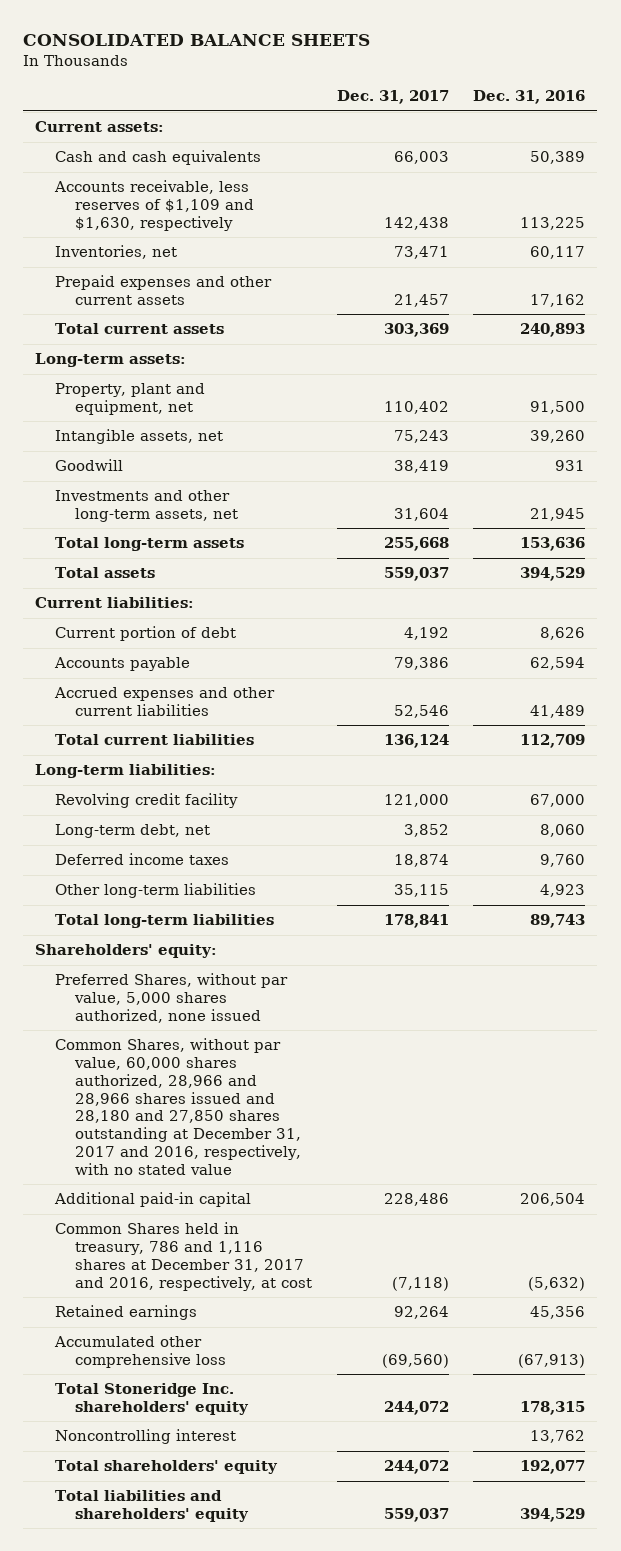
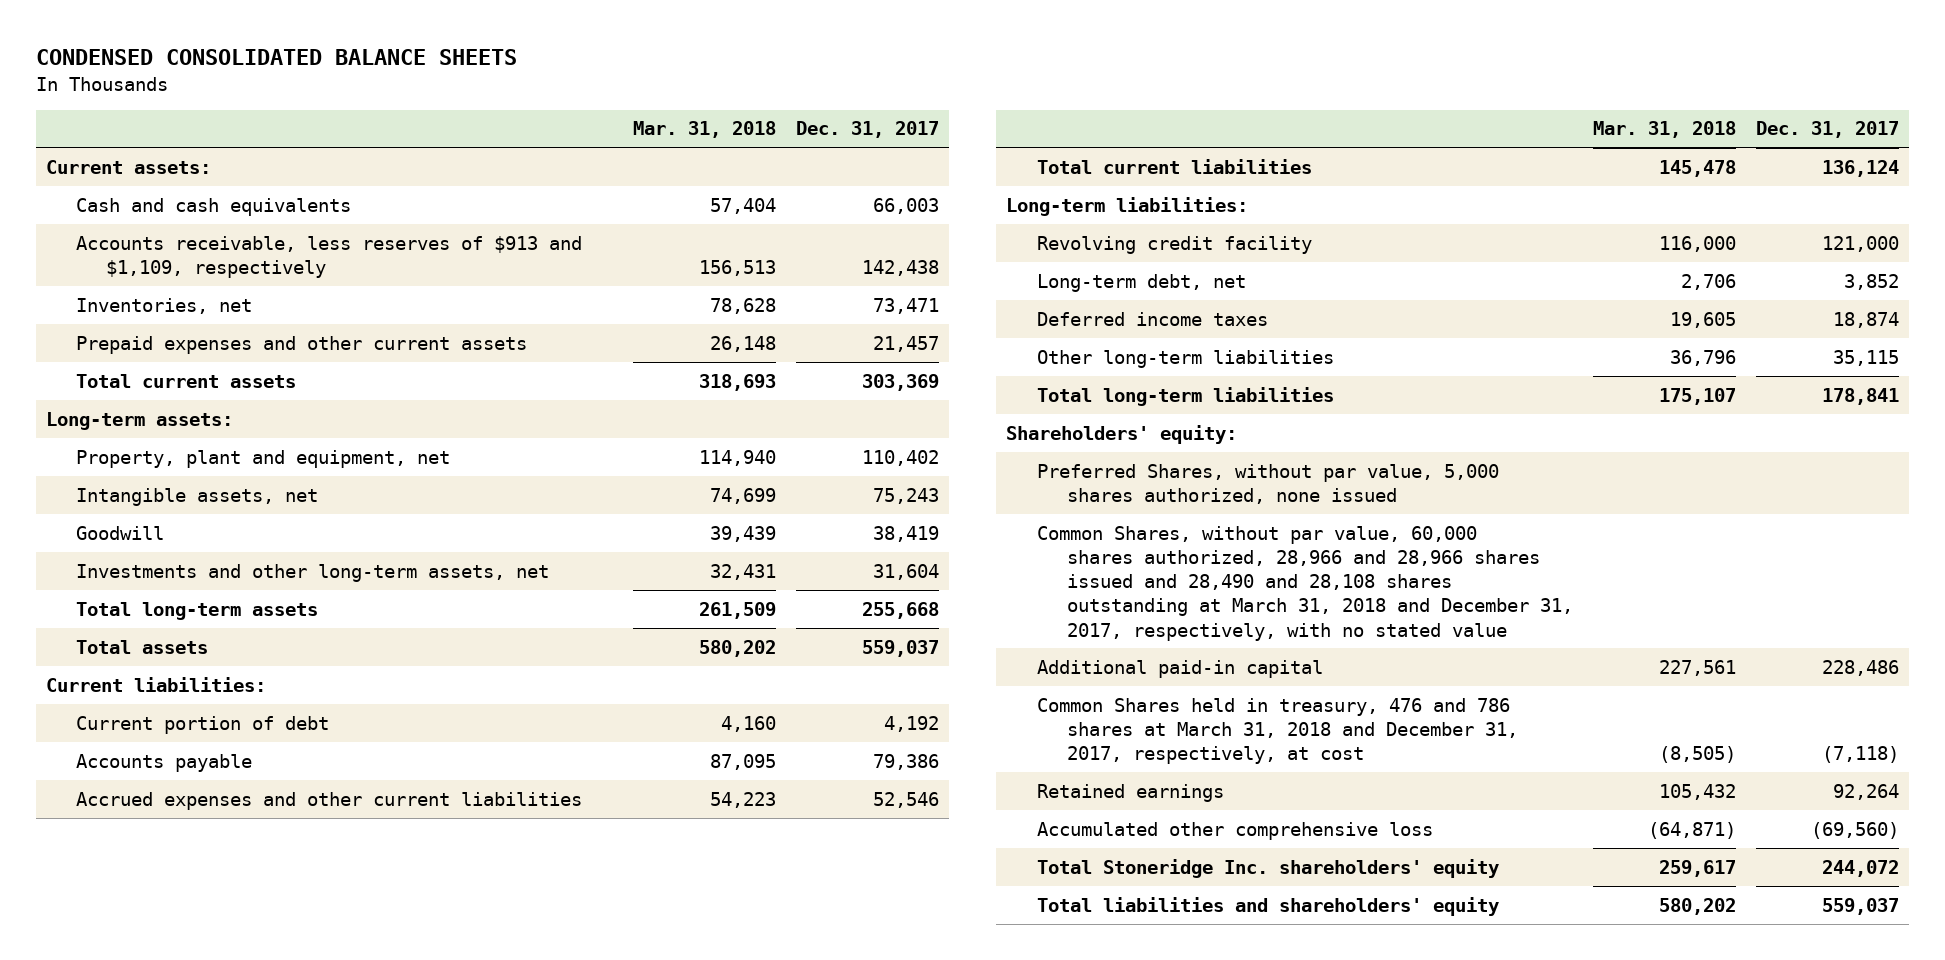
[23,34,371,47] CONSOLIDATED BALANCE SHEETS -> [35,49,517,66] CONDENSED CONSOLIDATED BALANCE SHEETS
[473,90,586,105] Dec. 31, 2016 -> none
none -> [632,121,776,139] Mar. 31, 2018
[54,180,255,231] Accounts receivable, less reserves of $1,109 and $1,630, respectively -> [76,235,583,278] Accounts receivable, less reserves of $913 and $1,109, respectively
[55,1038,302,1175] Common Shares, without par value, 60,000 shares authorized, 28,966 and 28,966 shares issued and 28,180 and 27,850 shares outstanding at December 31, 2017 and 2016, respectively, with no stated value -> [1036,525,1573,641] Common Shares, without par value, 60,000 shares authorized, 28,966 and 28,966 shares issued and 28,490 and 28,108 shares outstanding at March 31, 2018 and December 31, 2017, respectively, with no stated value
[55,1222,313,1291] Common Shares held in treasury, 786 and 1,116 shares at December 31, 2017 and 2016, respectively, at cost -> [1036,697,1518,765] Common Shares held in treasury, 476 and 786 shares at March 31, 2018 and December 31, 2017, respectively, at cost
[55,1429,237,1445] Noncontrolling interest -> none
[55,1460,279,1475] Total shareholders' equity -> none

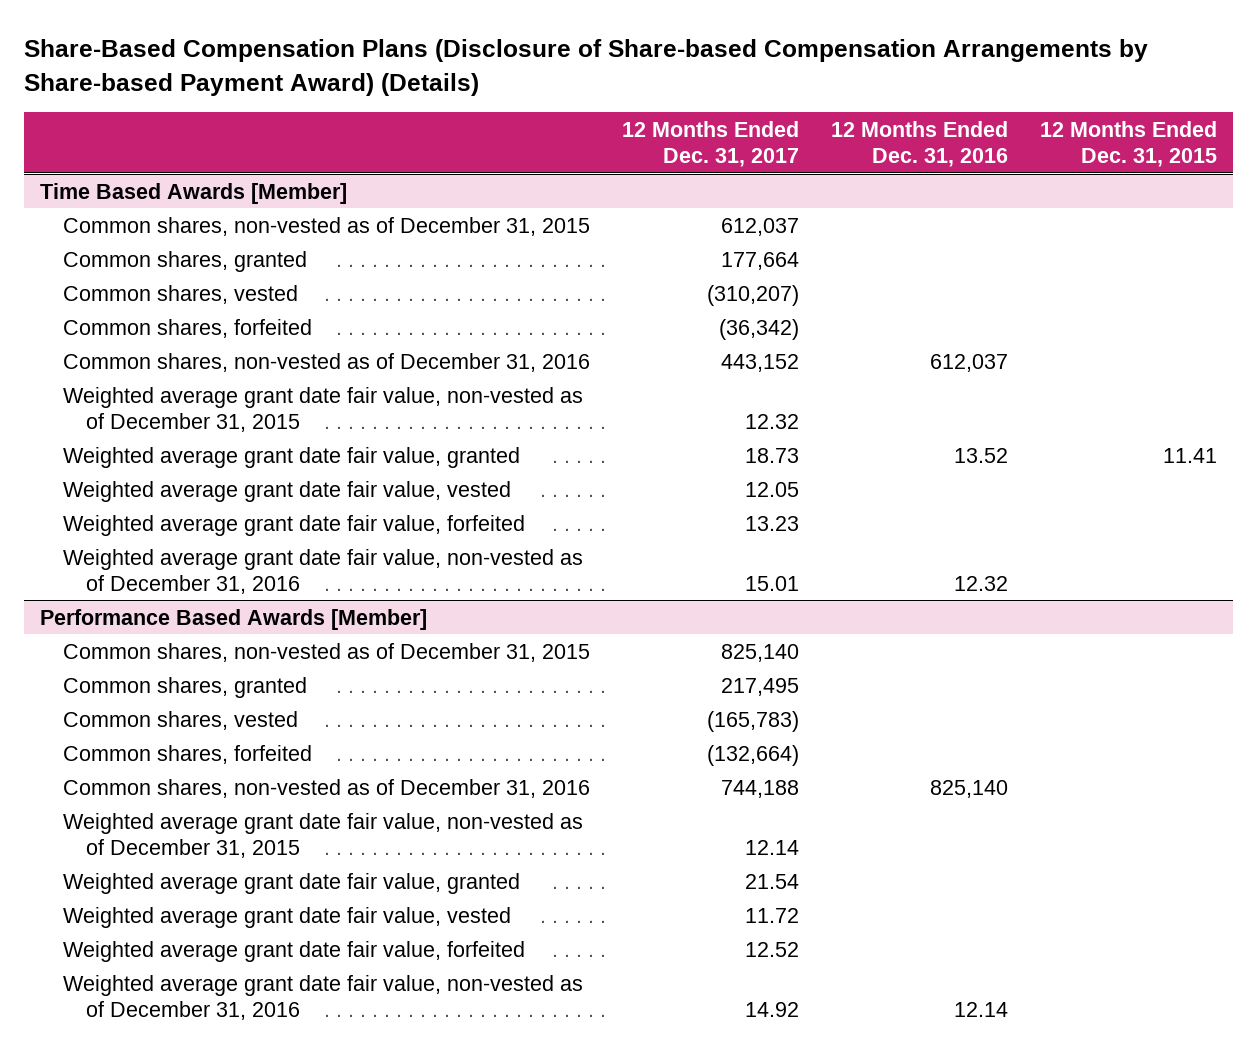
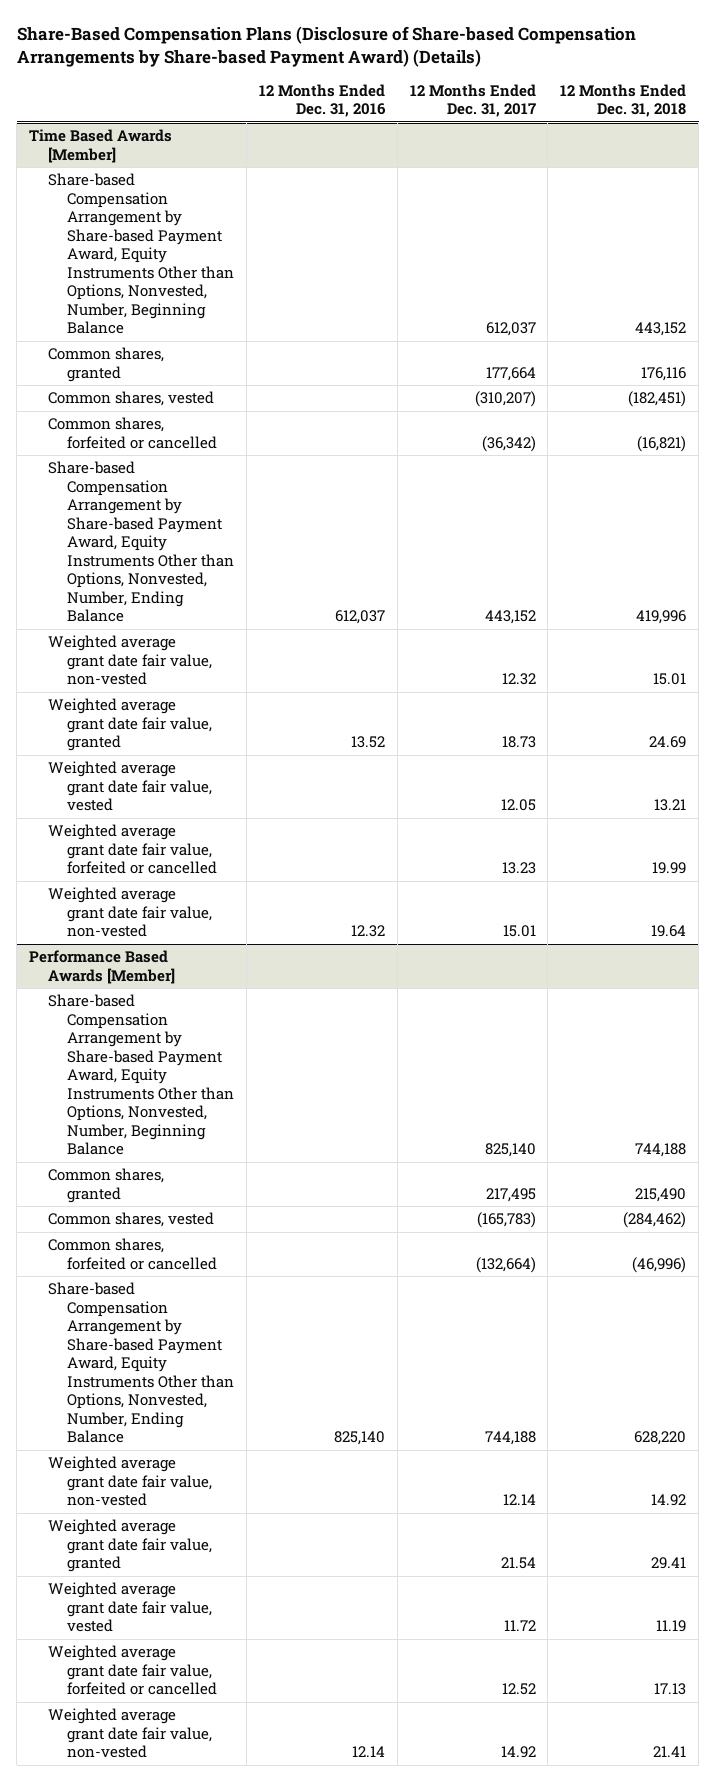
[1039,120,1217,167] 12 Months Ended Dec. 31, 2015 -> none
none -> [560,83,687,118] 12 Months Ended Dec. 31, 2018
[62,216,590,236] Common shares, non-vested as of December 31, 2015 -> [48,173,235,335] Share-based Compensation Arrangement by Share-based Payment Award, Equity Instruments Other than Options, Nonvested, Number, Beginning Balance
[62,318,312,338] Common shares, forfeited -> [48,417,218,449] Common shares, forfeited or cancelled
[62,352,590,372] Common shares, non-vested as of December 31, 2016 -> [48,461,235,623] Share-based Compensation Arrangement by Share-based Payment Award, Equity Instruments Other than Options, Nonvested, Number, Ending Balance
[62,386,583,432] Weighted average grant date fair value, non-vested as of December 31, 2015 -> [48,635,213,686] Weighted average grant date fair value, non-vested
[62,514,525,536] Weighted average grant date fair value, forfeited -> [48,824,218,875] Weighted average grant date fair value, forfeited or cancelled
[62,548,583,594] Weighted average grant date fair value, non-vested as of December 31, 2016 -> [48,887,213,938] Weighted average grant date fair value, non-vested
[62,642,590,662] Common shares, non-vested as of December 31, 2015 -> [48,994,235,1156] Share-based Compensation Arrangement by Share-based Payment Award, Equity Instruments Other than Options, Nonvested, Number, Beginning Balance
[62,744,312,764] Common shares, forfeited -> [48,1238,218,1270] Common shares, forfeited or cancelled
[62,778,590,798] Common shares, non-vested as of December 31, 2016 -> [48,1282,235,1444] Share-based Compensation Arrangement by Share-based Payment Award, Equity Instruments Other than Options, Nonvested, Number, Ending Balance
[62,812,583,858] Weighted average grant date fair value, non-vested as of December 31, 2015 -> [48,1456,213,1507] Weighted average grant date fair value, non-vested
[62,940,525,962] Weighted average grant date fair value, forfeited -> [48,1645,218,1696] Weighted average grant date fair value, forfeited or cancelled
[62,974,583,1020] Weighted average grant date fair value, non-vested as of December 31, 2016 -> [48,1708,213,1759] Weighted average grant date fair value, non-vested

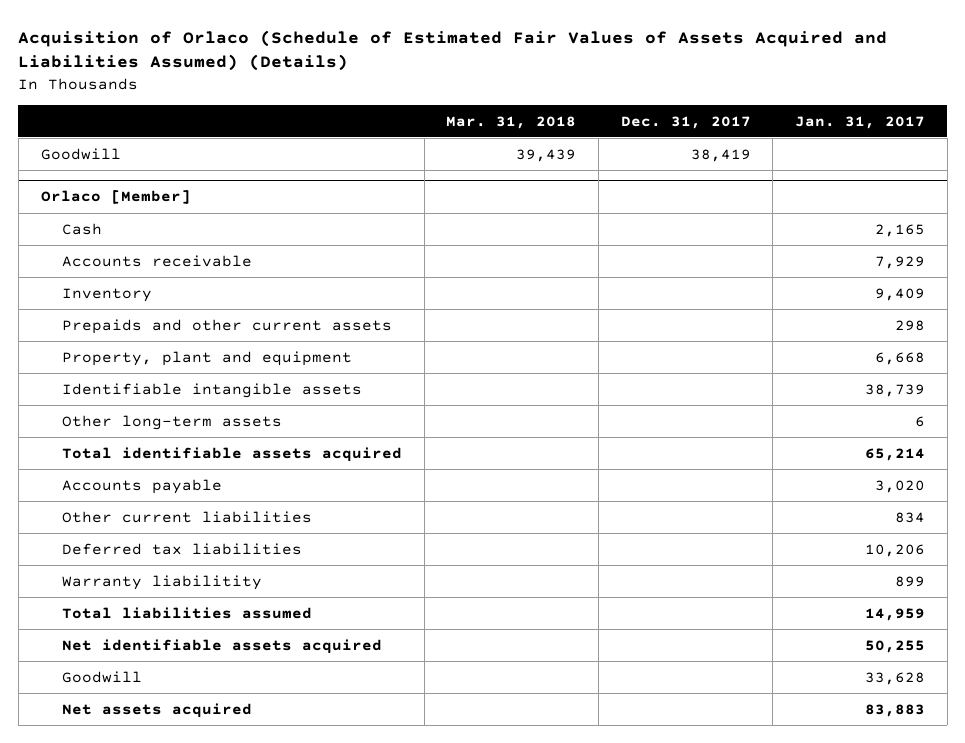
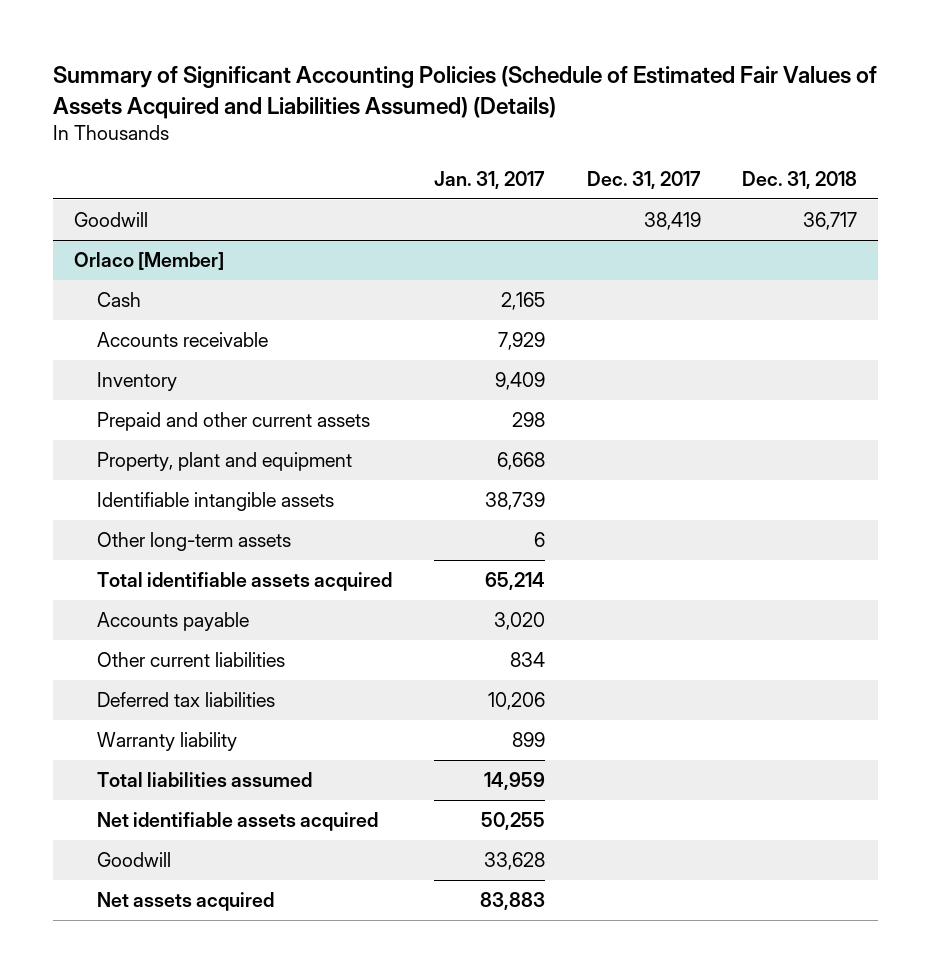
[18,29,888,72] Acquisition of Orlaco (Schedule of Estimated Fair Values of Assets Acquired and Liabilities Assumed) (Details) -> [53,66,878,119] Summary of Significant Accounting Policies (Schedule of Estimated Fair Values of Assets Acquired and Liabilities Assumed) (Details)
[446,115,577,129] Mar. 31, 2018 -> none
none -> [742,171,858,190] Dec. 31, 2018
[61,318,392,334] Prepaids and other current assets -> [97,411,371,431] Prepaid and other current assets
[61,574,262,590] Warranty liabilitity -> [97,731,238,751] Warranty liability

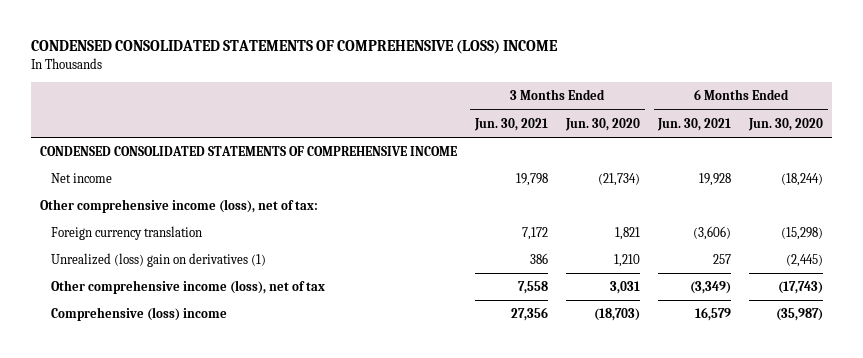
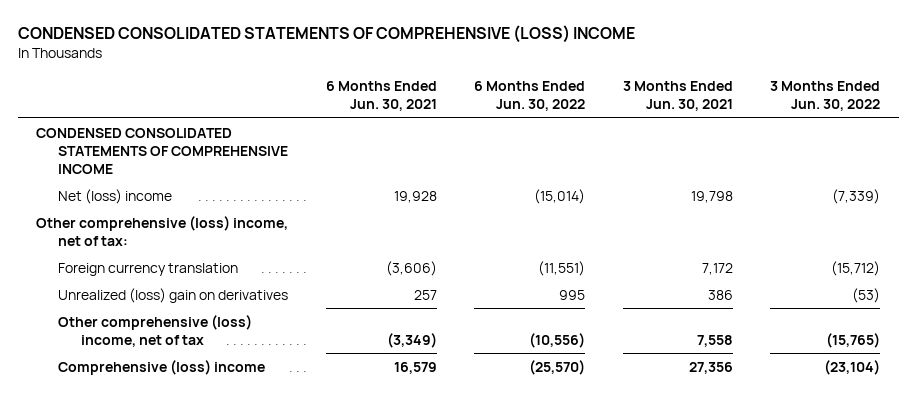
[564,117,640,131] Jun. 30, 2020 -> none
[748,117,824,131] Jun. 30, 2020 -> none
none -> [474,81,586,112] 6 Months Ended Jun. 30, 2022
none -> [770,81,881,112] 3 Months Ended Jun. 30, 2022
[51,173,113,184] Net income -> [58,188,173,204] Net (loss) income
[39,199,318,214] Other comprehensive income (loss), net of tax: -> [36,215,289,246] Other comprehensive (loss) income, net of tax:
[51,253,267,268] Unrealized (loss) gain on derivatives (1) -> [58,287,289,303] Unrealized (loss) gain on derivatives
[51,280,326,295] Other comprehensive income (loss), net of tax -> [58,314,253,347] Other comprehensive (loss) income, net of tax

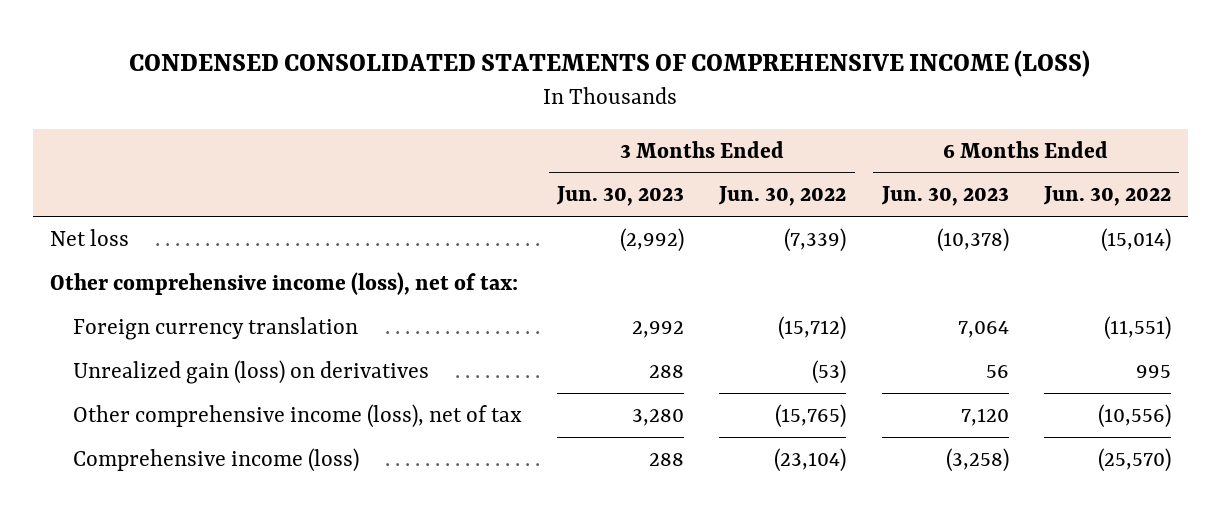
[17,25,635,44] CONDENSED CONSOLIDATED STATEMENTS OF COMPREHENSIVE (LOSS) INCOME -> [129,50,1091,78] CONDENSED CONSOLIDATED STATEMENTS OF COMPREHENSIVE INCOME (LOSS)
[325,81,437,112] 6 Months Ended Jun. 30, 2021 -> none
[622,81,733,112] 3 Months Ended Jun. 30, 2021 -> none
none -> [556,186,685,207] Jun. 30, 2023
none -> [880,186,1009,207] Jun. 30, 2023
[36,127,289,174] CONDENSED CONSOLIDATED STATEMENTS OF COMPREHENSIVE INCOME -> none
[58,188,173,204] Net (loss) income -> [50,228,130,246] Net loss
[36,215,289,246] Other comprehensive (loss) income, net of tax: -> [50,271,519,295] Other comprehensive income (loss), net of tax:
[58,287,289,303] Unrealized (loss) gain on derivatives -> [73,359,430,384] Unrealized gain (loss) on derivatives
[58,314,253,347] Other comprehensive (loss) income, net of tax -> [73,403,523,428] Other comprehensive income (loss), net of tax
[58,359,266,375] Comprehensive (loss) income -> [73,447,360,472] Comprehensive income (loss)

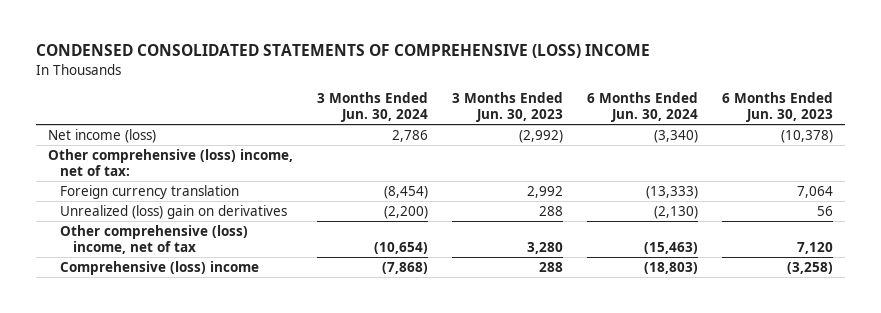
[129,50,1091,78] CONDENSED CONSOLIDATED STATEMENTS OF COMPREHENSIVE INCOME (LOSS) -> [35,44,650,59] CONDENSED CONSOLIDATED STATEMENTS OF COMPREHENSIVE (LOSS) INCOME
[718,186,847,207] Jun. 30, 2022 -> none
[1042,186,1171,207] Jun. 30, 2022 -> none
none -> [316,91,428,122] 3 Months Ended Jun. 30, 2024
none -> [587,91,699,122] 6 Months Ended Jun. 30, 2024
[50,228,130,246] Net loss -> [47,129,156,144] Net income (loss)
[50,271,519,295] Other comprehensive income (loss), net of tax: -> [47,149,293,176] Other comprehensive (loss) income, net of tax:
[73,359,430,384] Unrealized gain (loss) on derivatives -> [60,205,288,220] Unrealized (loss) gain on derivatives
[73,403,523,428] Other comprehensive income (loss), net of tax -> [60,225,249,254] Other comprehensive (loss) income, net of tax
[73,447,360,472] Comprehensive income (loss) -> [60,261,260,276] Comprehensive (loss) income

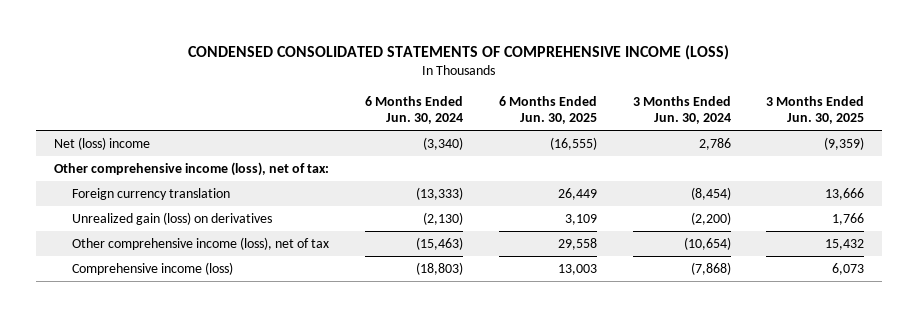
[35,44,650,59] CONDENSED CONSOLIDATED STATEMENTS OF COMPREHENSIVE (LOSS) INCOME -> [188,44,730,60] CONDENSED CONSOLIDATED STATEMENTS OF COMPREHENSIVE INCOME (LOSS)
[451,91,563,122] 3 Months Ended Jun. 30, 2023 -> none
[722,91,834,122] 6 Months Ended Jun. 30, 2023 -> none
none -> [498,95,597,124] 6 Months Ended Jun. 30, 2025
none -> [766,95,865,124] 3 Months Ended Jun. 30, 2025
[47,129,156,144] Net income (loss) -> [54,136,151,150] Net (loss) income
[47,149,293,176] Other comprehensive (loss) income, net of tax: -> [54,161,330,176] Other comprehensive income (loss), net of tax:
[60,205,288,220] Unrealized (loss) gain on derivatives -> [71,211,272,225] Unrealized gain (loss) on derivatives
[60,225,249,254] Other comprehensive (loss) income, net of tax -> [71,236,329,250] Other comprehensive income (loss), net of tax
[60,261,260,276] Comprehensive (loss) income -> [71,261,233,275] Comprehensive income (loss)

